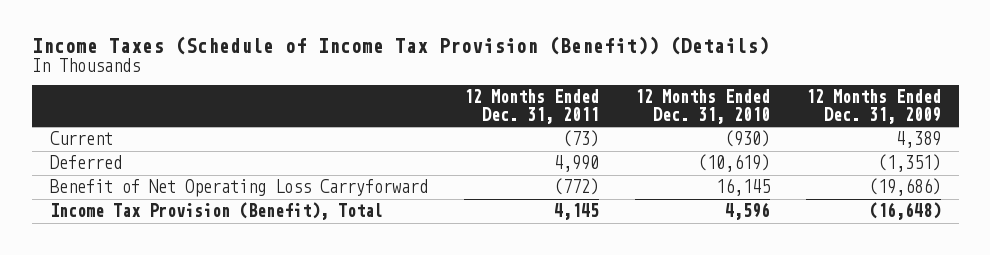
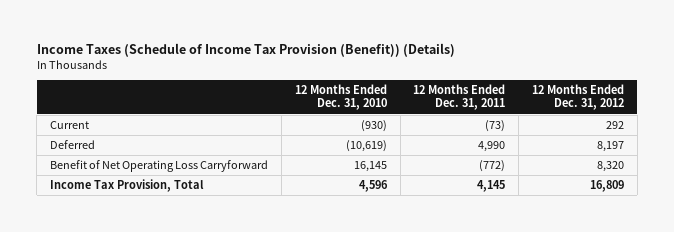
[805,89,941,124] 12 Months Ended Dec. 31, 2009 -> none
none -> [531,84,624,111] 12 Months Ended Dec. 31, 2012
[49,202,383,221] Income Tax Provision (Benefit), Total -> [50,179,205,193] Income Tax Provision, Total

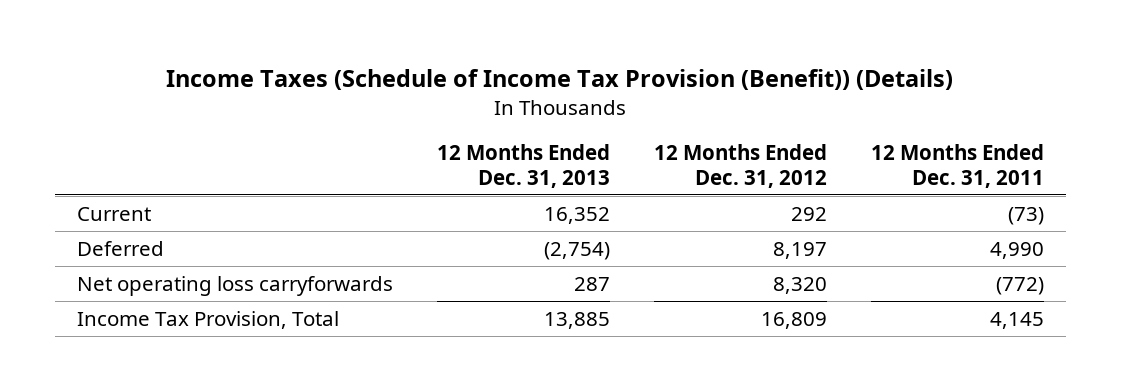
[294,84,387,111] 12 Months Ended Dec. 31, 2010 -> none
none -> [436,144,610,188] 12 Months Ended Dec. 31, 2013
[50,160,269,173] Benefit of Net Operating Loss Carryforward -> [76,275,393,296] Net operating loss carryforwards

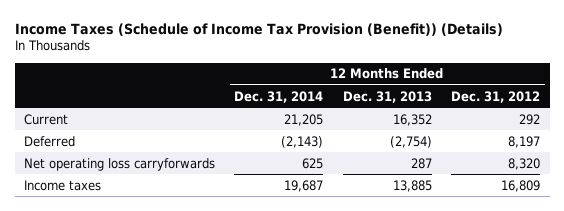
[871,144,1045,188] 12 Months Ended Dec. 31, 2011 -> none
none -> [234,90,324,103] Dec. 31, 2014
[76,310,339,329] Income Tax Provision, Total -> [24,179,102,191] Income taxes

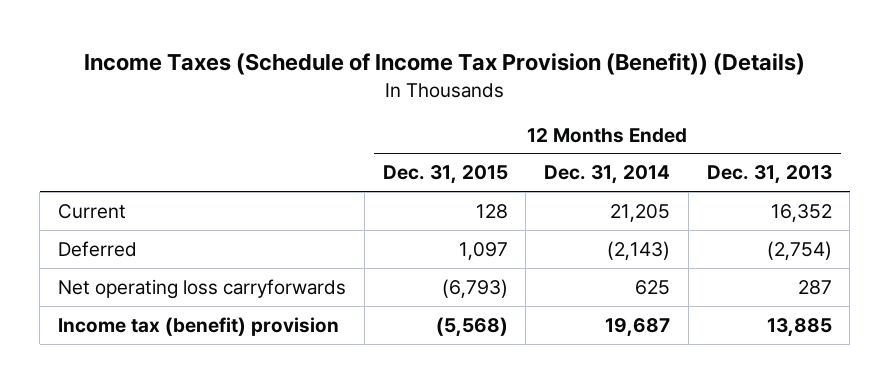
[451,90,541,103] Dec. 31, 2012 -> none
none -> [382,165,508,185] Dec. 31, 2015
[24,179,102,191] Income taxes -> [58,316,340,336] Income tax (benefit) provision

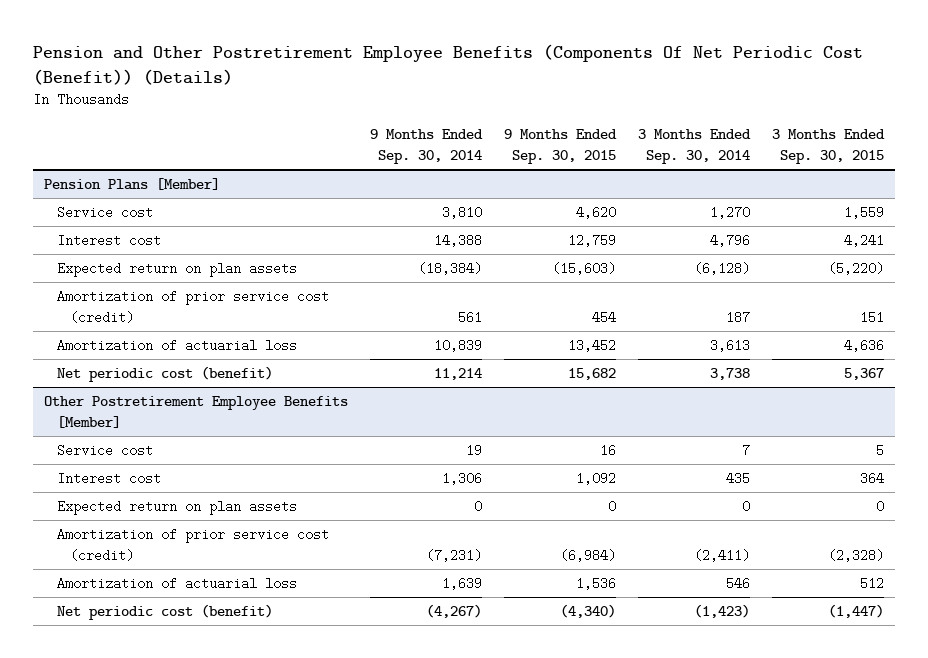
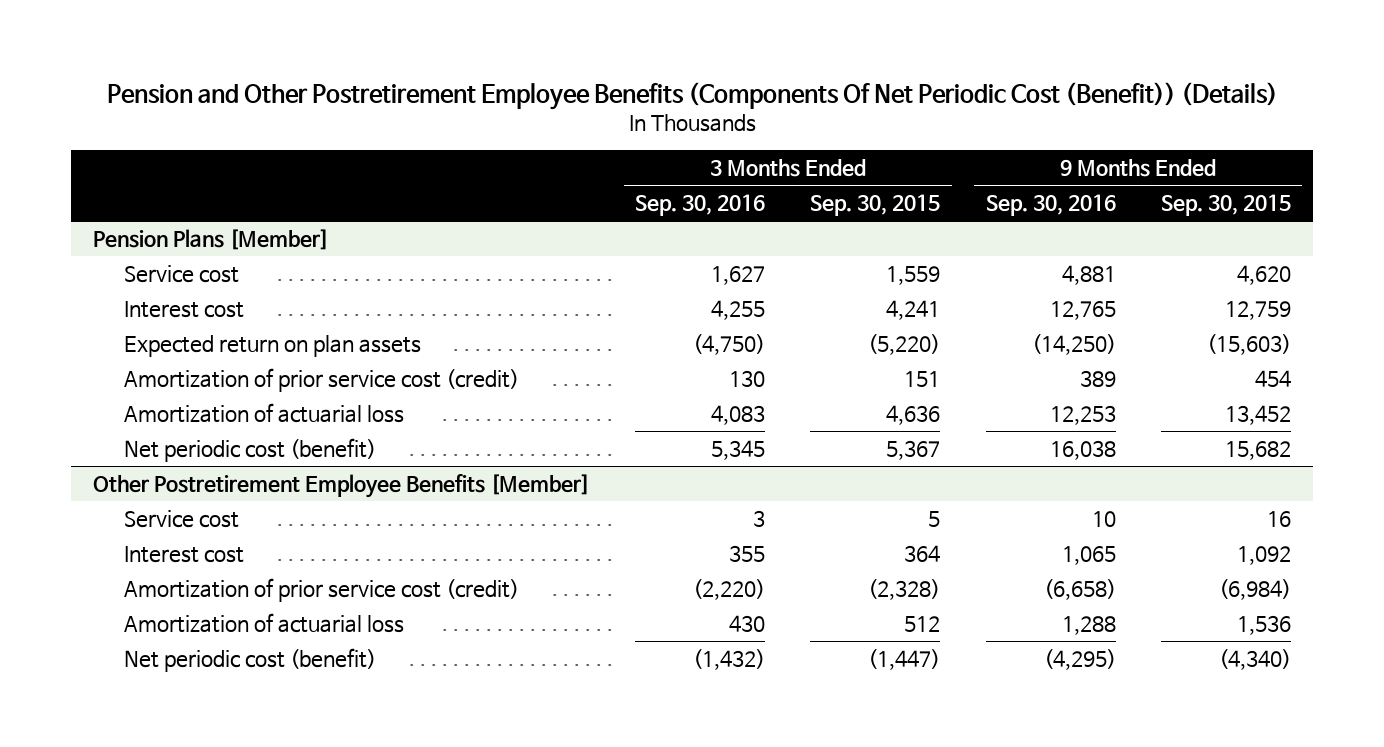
[370,129,484,165] 9 Months Ended Sep. 30, 2014 -> none
[637,129,751,165] 3 Months Ended Sep. 30, 2014 -> none
none -> [635,194,766,217] Sep. 30, 2016
none -> [985,194,1116,217] Sep. 30, 2016
[57,500,298,516] Expected return on plan assets -> none

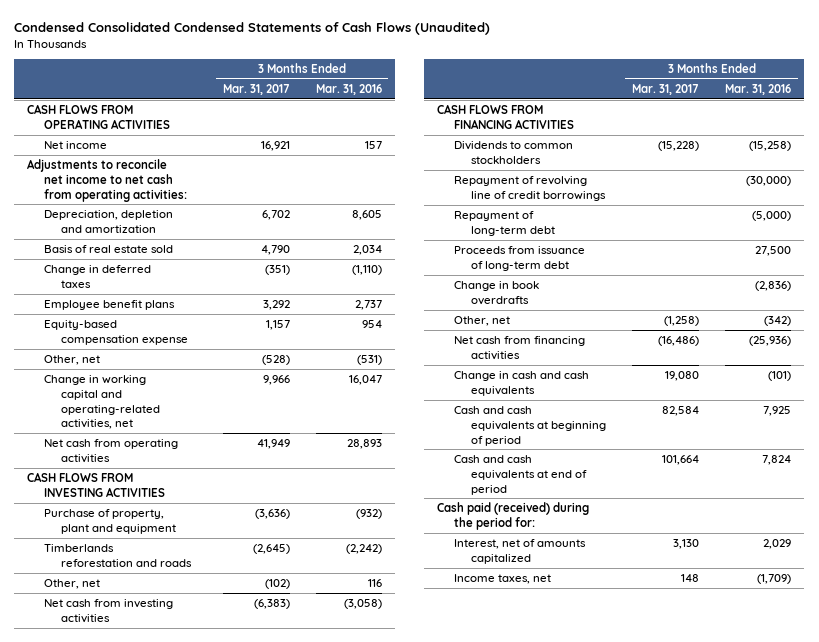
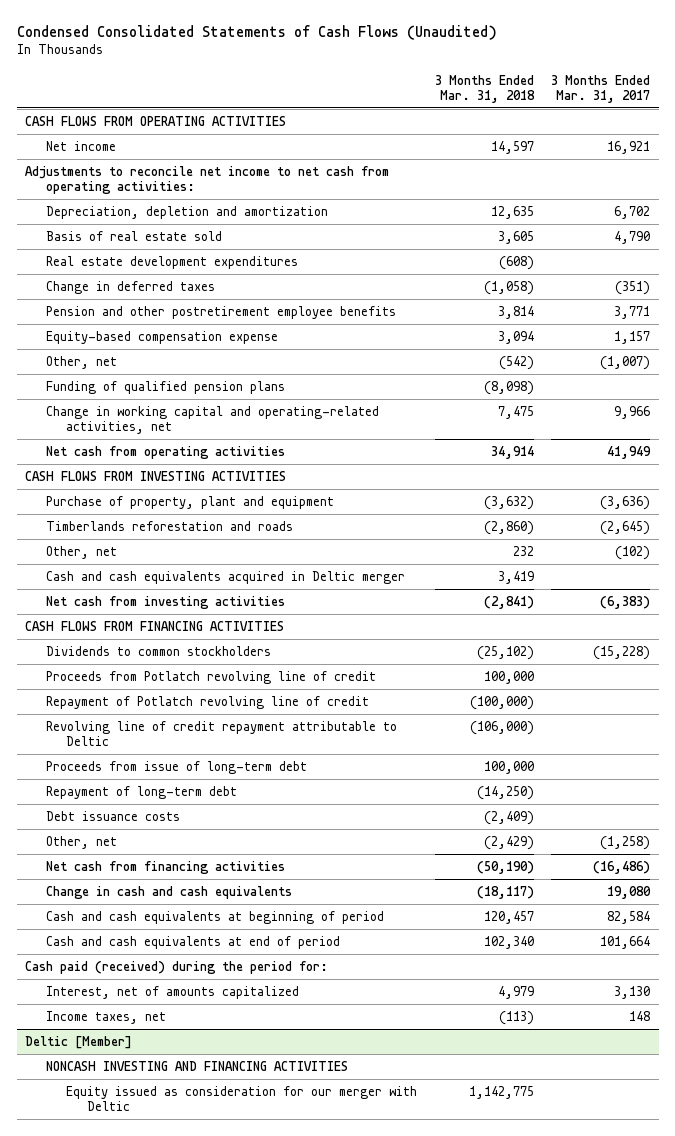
[14,22,491,36] Condensed Consolidated Condensed Statements of Cash Flows (Unaudited) -> [16,24,497,40] Condensed Consolidated Statements of Cash Flows (Unaudited)
[315,83,382,95] Mar. 31, 2016 -> none
none -> [434,74,535,103] 3 Months Ended Mar. 31, 2018
none -> [45,256,298,270] Real estate development expenditures
[44,299,176,310] Employee benefit plans -> none
none -> [45,306,396,320] Pension and other postretirement employee benefits
[261,354,290,365] (528) -> [600,356,651,371] (1,007)
none -> [45,381,285,395] Funding of qualified pension plans
none -> [45,571,405,585] Cash and cash equivalents acquired in Deltic merger
none -> [45,671,376,685] Proceeds from Potlatch revolving line of credit
none -> [45,696,369,710] Repayment of Potlatch revolving line of credit
[453,175,606,201] Repayment of revolving line of credit borrowings -> [45,721,397,747] Revolving line of credit repayment attributable to Deltic
none -> [45,761,307,775] Proceeds from issue of long-term debt
[453,245,585,271] Proceeds from issuance of long-term debt -> none
[453,280,539,305] Change in book overdrafts -> none
none -> [45,811,180,822] Debt issuance costs
none -> [25,1036,133,1050] Deltic [Member]
none -> [45,1061,348,1072] NONCASH INVESTING AND FINANCING ACTIVITIES
none -> [66,1086,418,1112] Equity issued as consideration for our merger with Deltic

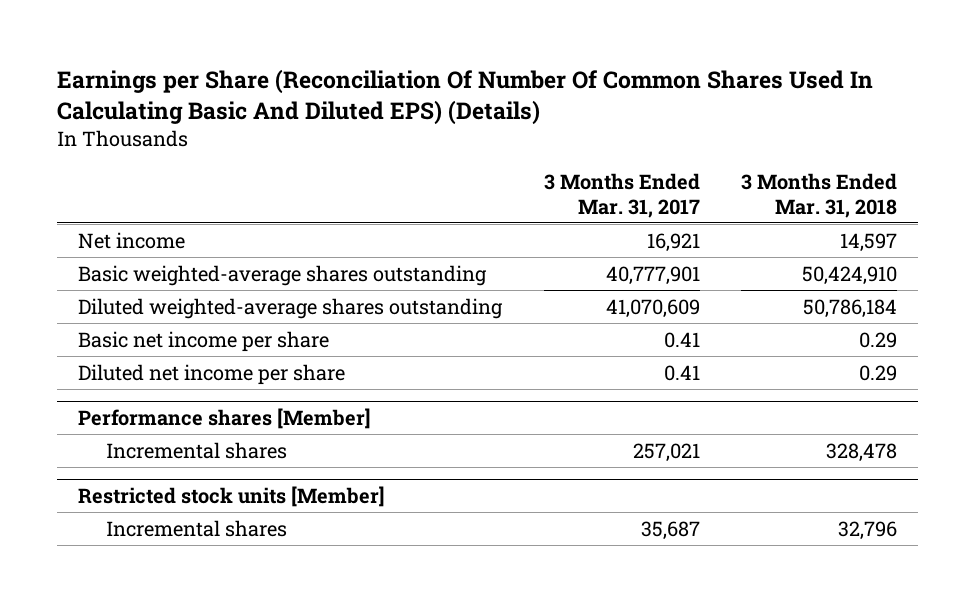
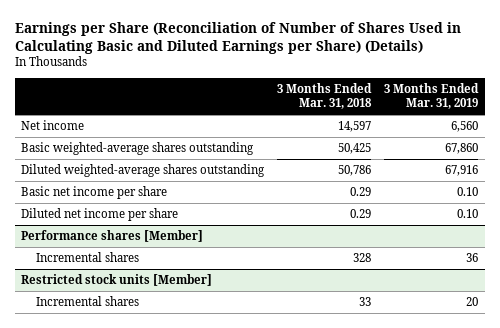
[57,69,874,126] Earnings per Share (Reconciliation Of Number Of Common Shares Used In Calculating Basic And Diluted EPS) (Details) -> [14,21,461,54] Earnings per Share (Reconciliation of Number of Shares Used in Calculating Basic and Diluted Earnings per Share) (Details)
[543,173,700,218] 3 Months Ended Mar. 31, 2017 -> none
none -> [384,83,480,110] 3 Months Ended Mar. 31, 2019
[802,265,898,285] 50,424,910 -> [338,143,372,155] 50,425
[803,298,898,318] 50,786,184 -> [338,165,372,177] 50,786
[826,442,898,462] 328,478 -> [353,253,372,263] 328
[838,520,898,540] 32,796 -> [359,297,372,307] 33

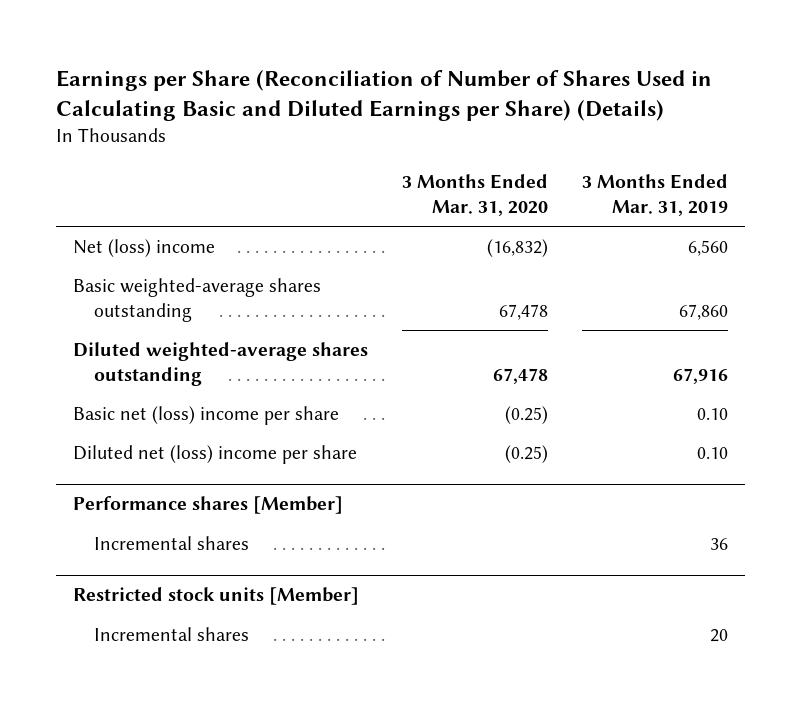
[277,83,373,110] 3 Months Ended Mar. 31, 2018 -> none
none -> [402,173,549,216] 3 Months Ended Mar. 31, 2020
[21,120,85,131] Net income -> [73,238,216,257] Net (loss) income
[21,186,168,200] Basic net income per share -> [73,405,340,425] Basic net (loss) income per share
[21,208,179,222] Diluted net income per share -> [73,444,358,464] Diluted net (loss) income per share

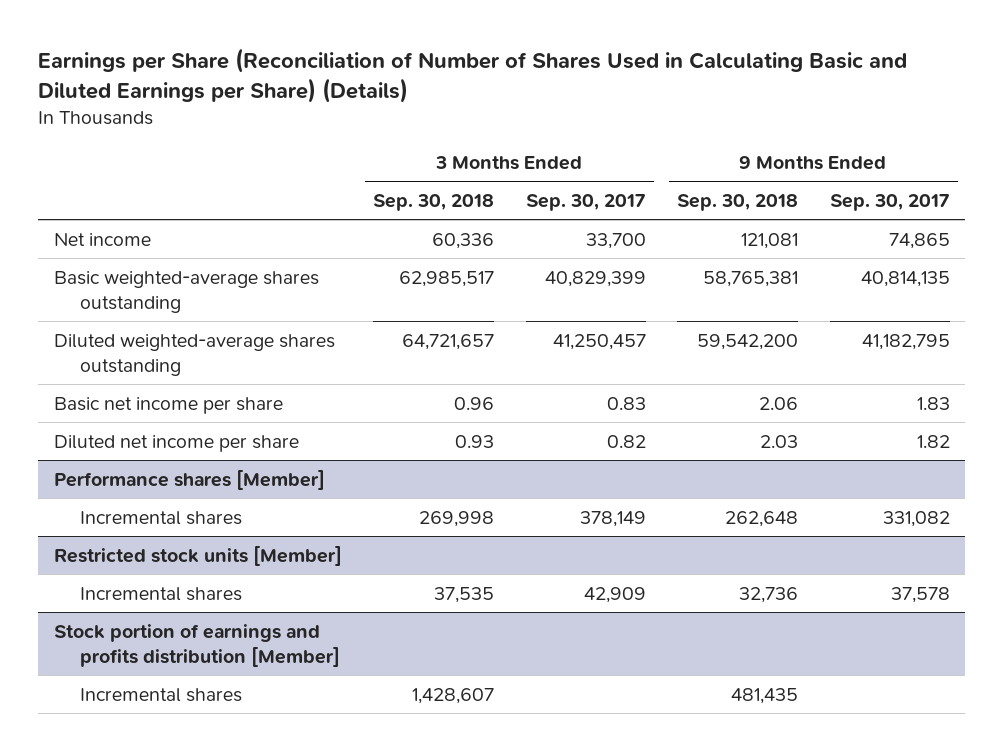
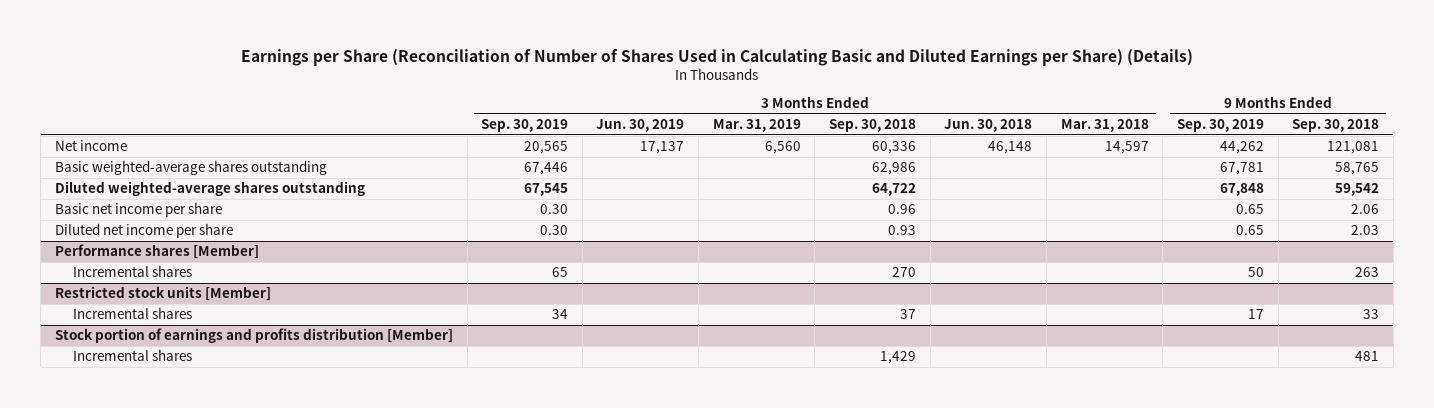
[525,193,646,211] Sep. 30, 2017 -> none
[829,193,950,211] Sep. 30, 2017 -> none
none -> [481,119,569,133] Sep. 30, 2019
none -> [596,119,685,133] Jun. 30, 2019
none -> [712,119,801,133] Mar. 31, 2019
none -> [944,119,1033,133] Jun. 30, 2018
none -> [1060,119,1149,133] Mar. 31, 2018
none -> [1176,119,1264,133] Sep. 30, 2019
[399,270,495,287] 62,985,517 -> [872,162,917,176] 62,986
[703,270,799,287] 58,765,381 -> [1335,162,1380,176] 58,765
[402,333,495,350] 64,721,657 -> [872,183,917,197] 64,722
[697,333,799,350] 59,542,200 -> [1335,183,1380,197] 59,542
[419,510,495,527] 269,998 -> [892,267,917,278] 270
[725,510,799,527] 262,648 -> [1355,267,1380,278] 263
[434,586,495,603] 37,535 -> [900,309,917,320] 37
[739,586,799,603] 32,736 -> [1363,309,1380,320] 33
[412,687,495,704] 1,428,607 -> [880,351,917,365] 1,429
[731,687,799,704] 481,435 -> [1355,351,1380,362] 481

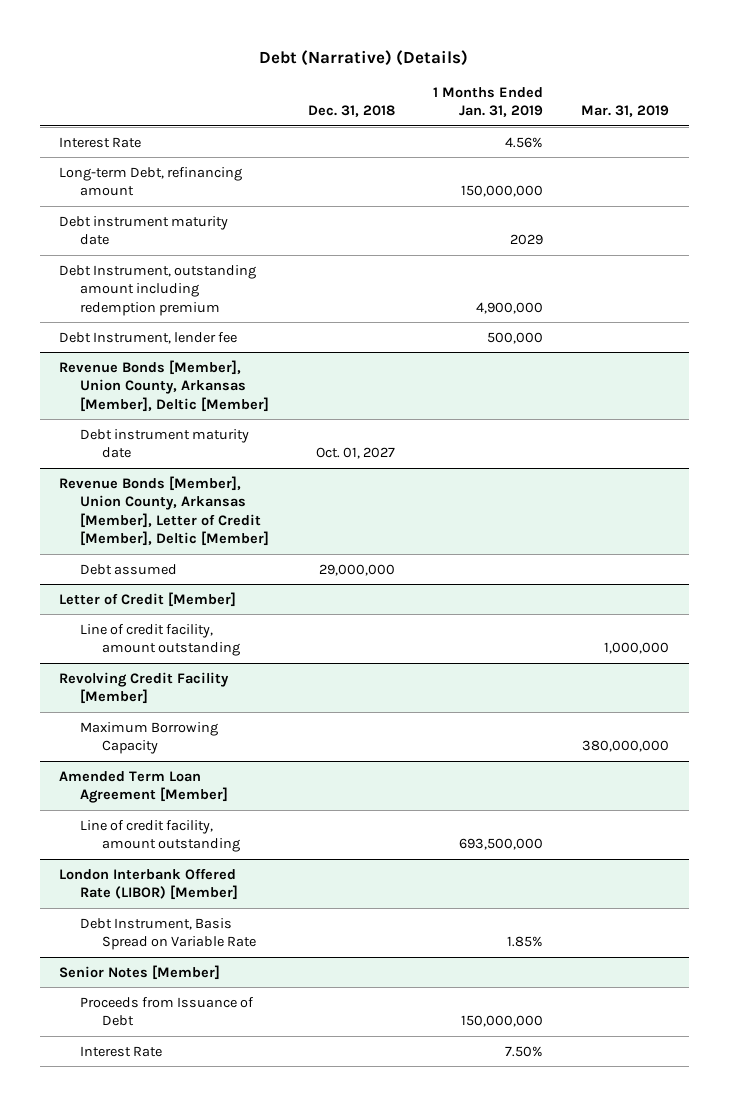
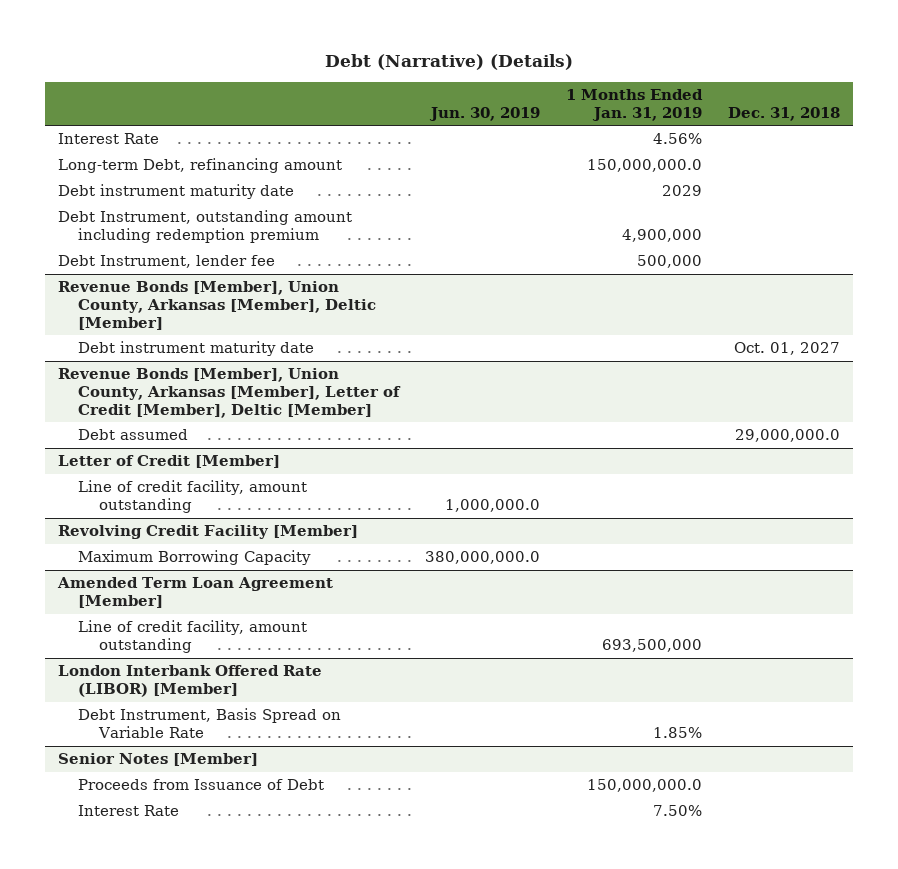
[581,105,670,118] Mar. 31, 2019 -> none
none -> [429,106,541,121] Jun. 30, 2019
[461,185,544,198] 150,000,000 -> [586,159,702,173] 150,000,000.0
[318,563,395,576] 29,000,000 -> [734,429,840,443] 29,000,000.0
[461,1015,544,1028] 150,000,000 -> [586,779,702,793] 150,000,000.0

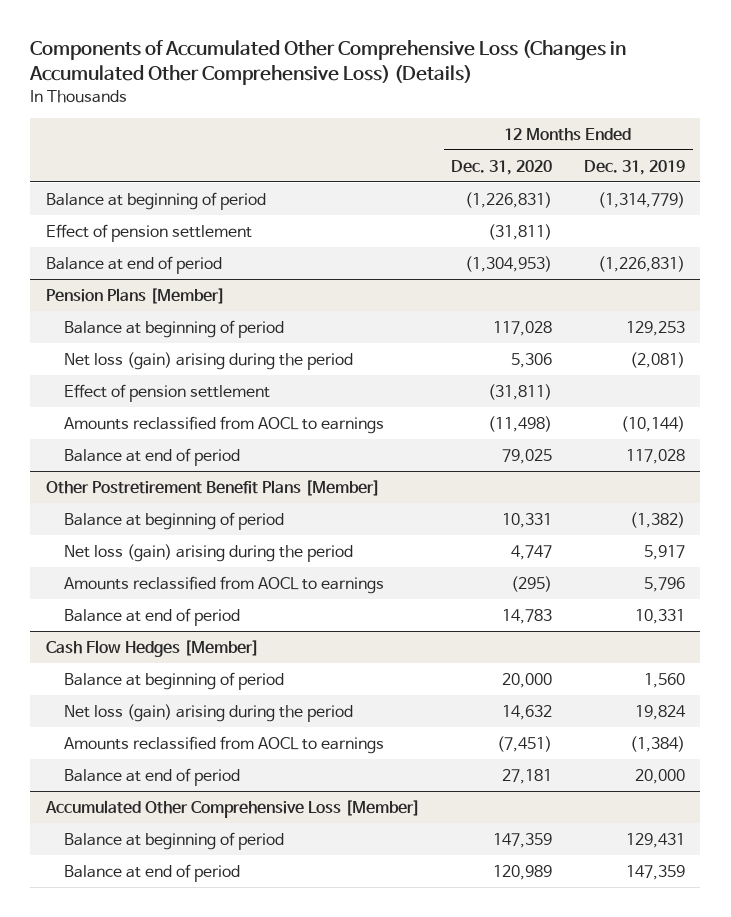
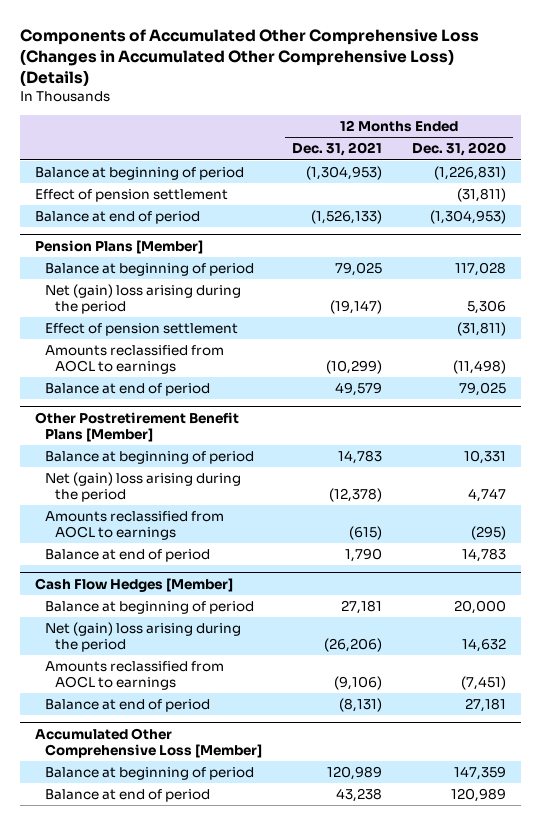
[583,159,685,175] Dec. 31, 2019 -> none
none -> [292,142,383,157] Dec. 31, 2021
[64,351,354,370] Net loss (gain) arising during the period -> [45,284,242,314] Net (gain) loss arising during the period
[64,543,354,562] Net loss (gain) arising during the period -> [45,472,242,502] Net (gain) loss arising during the period
[64,703,354,722] Net loss (gain) arising during the period -> [45,622,242,652] Net (gain) loss arising during the period

